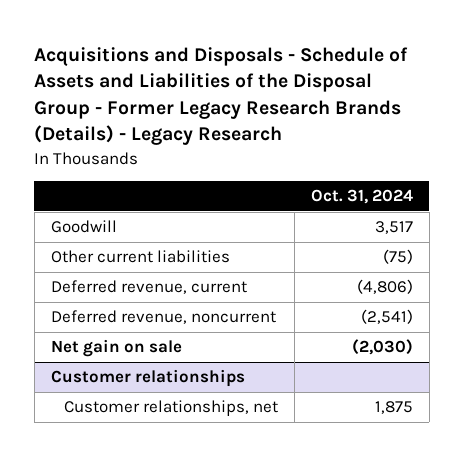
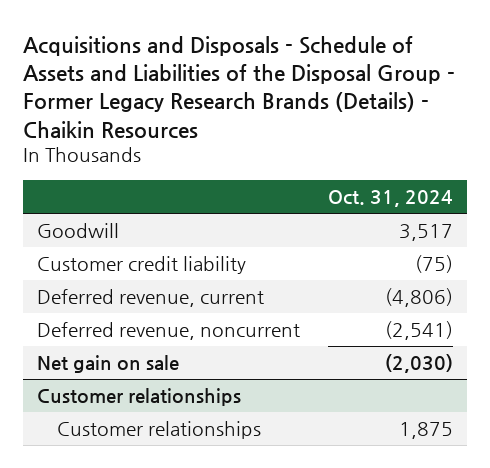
[34,46,409,146] Acquisitions and Disposals - Schedule of Assets and Liabilities of the Disposal Group - Former Legacy Research Brands (Details) - Legacy Research -> [23,35,456,139] Acquisitions and Disposals - Schedule of Assets and Liabilities of the Disposal Group - Former Legacy Research Brands (Details) - Chaikin Resources
[50,250,230,264] Other current liabilities -> [37,256,247,275] Customer credit liability
[63,400,278,417] Customer relationships, net -> [56,421,261,440] Customer relationships

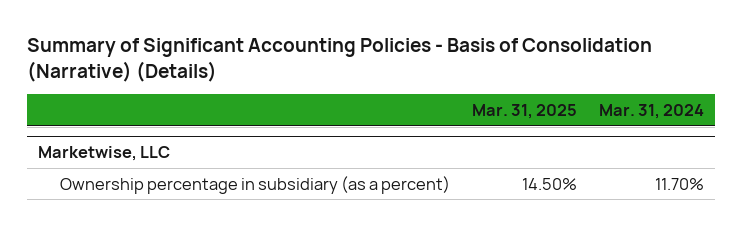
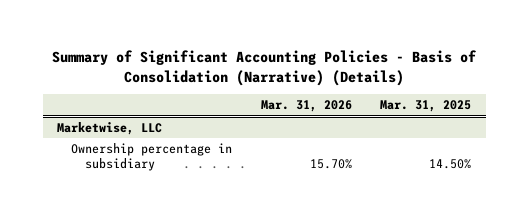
[599,103,705,119] Mar. 31, 2024 -> none
none -> [260,100,352,113] Mar. 31, 2026
[60,175,451,194] Ownership percentage in subsidiary (as a percent) -> [71,143,233,172] Ownership percentage in subsidiary

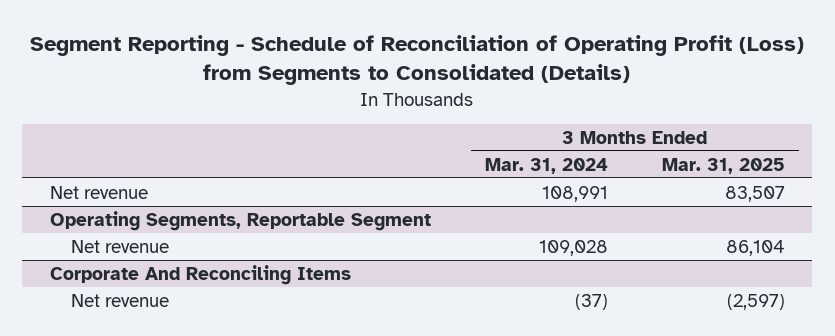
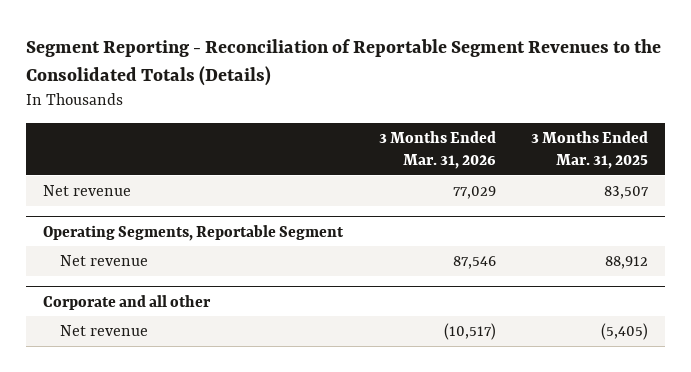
[30,35,805,86] Segment Reporting - Schedule of Reconciliation of Operating Profit (Loss) from Segments to Consolidated (Details) -> [25,39,661,87] Segment Reporting - Reconciliation of Reportable Segment Revenues to the Consolidated Totals (Details)
[484,157,608,174] Mar. 31, 2024 -> none
none -> [378,131,496,169] 3 Months Ended Mar. 31, 2026
[725,239,785,256] 86,104 -> [604,255,648,269] 88,912
[49,264,351,285] Corporate And Reconciling Items -> [43,294,212,310] Corporate and all other
[726,293,785,310] (2,597) -> [600,322,648,340] (5,405)

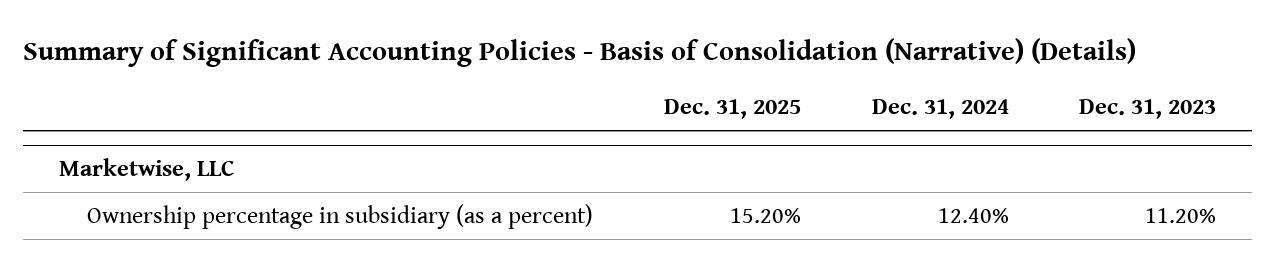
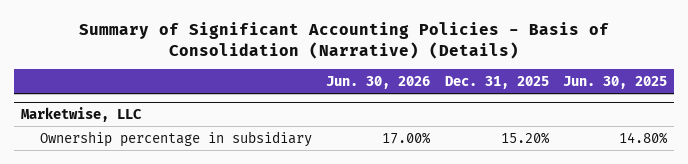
[871,99,1009,120] Dec. 31, 2024 -> none
[1079,99,1217,120] Dec. 31, 2023 -> none
none -> [326,75,431,89] Jun. 30, 2026
none -> [562,75,667,89] Jun. 30, 2025
[86,203,593,229] Ownership percentage in subsidiary (as a percent) -> [39,130,312,147] Ownership percentage in subsidiary

